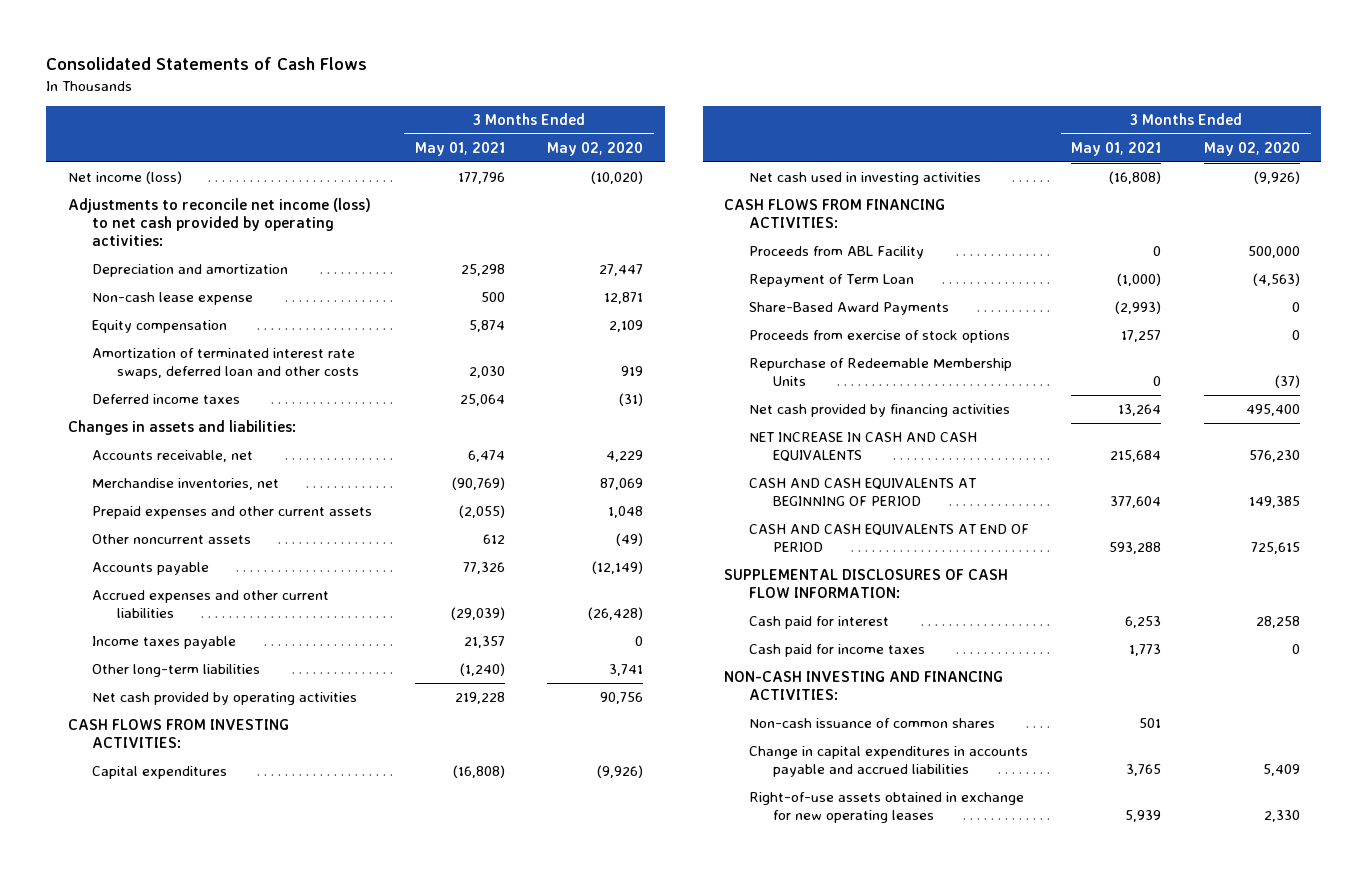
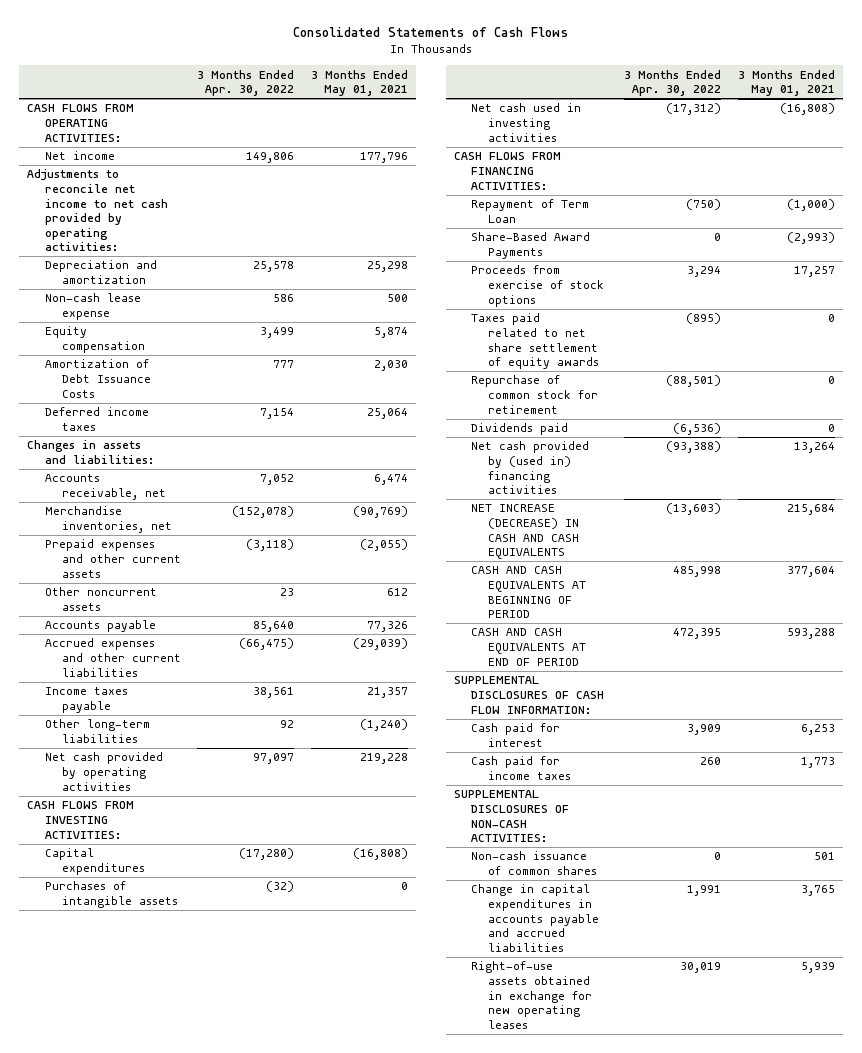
[547,141,644,156] May 02, 2020 -> none
none -> [197,69,295,97] 3 Months Ended Apr. 30, 2022
none -> [27,104,135,142] CASH FLOWS FROM OPERATING ACTIVITIES:
[67,171,182,185] Net income (loss) -> [44,151,115,161] Net income
[67,198,371,247] Adjustments to reconcile net income (loss) to net cash provided by operating activities: -> [27,169,168,252] Adjustments to reconcile net income to net cash provided by operating activities:
[92,348,359,380] Amortization of terminated interest rate swaps, deferred loan and other costs -> [44,359,151,398] Amortization of Debt Issuance Costs
none -> [44,881,178,908] Purchases of intangible assets
[748,246,924,260] Proceeds from ABL Facility -> none
[748,358,1012,387] Repurchase of Redeemable Membership Units -> none
none -> [471,313,600,370] Taxes paid related to net share settlement of equity awards
none -> [471,375,599,414] Repurchase of common stock for retirement
none -> [471,423,569,436] Dividends paid
[748,404,1010,418] Net cash provided by financing activities -> [471,441,590,495] Net cash provided by (used in) financing activities
[748,432,977,463] NET INCREASE IN CASH AND CASH EQUIVALENTS -> [471,504,580,560] NET INCREASE (DECREASE) IN CASH AND CASH EQUIVALENTS
[724,671,1004,701] NON-CASH INVESTING AND FINANCING ACTIVITIES: -> [454,790,570,843] SUPPLEMENTAL DISCLOSURES OF NON-CASH ACTIVITIES:

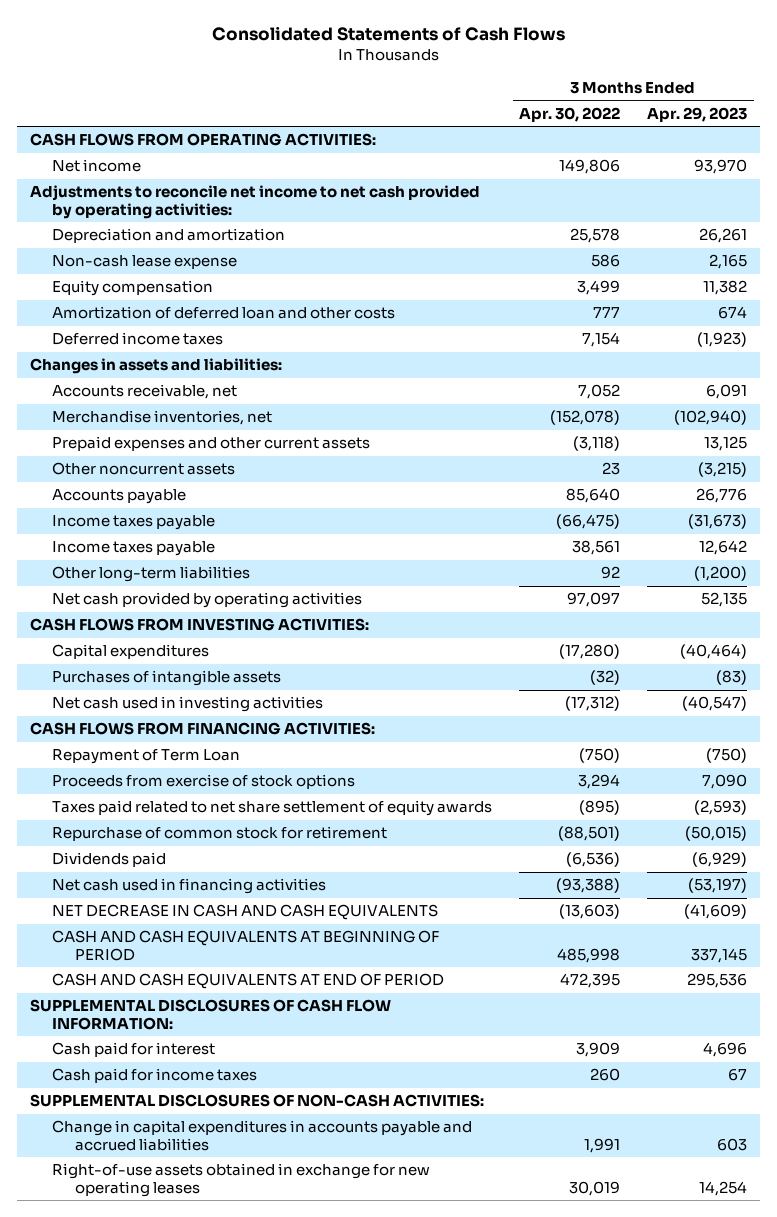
[310,69,408,97] 3 Months Ended May 01, 2021 -> none
none -> [646,106,747,122] Apr. 29, 2023
[44,359,151,398] Amortization of Debt Issuance Costs -> [52,306,396,320] Amortization of deferred loan and other costs
[44,638,181,677] Accrued expenses and other current liabilities -> [52,515,216,531] Income taxes payable
[471,232,591,259] Share-Based Award Payments -> none
[471,441,590,495] Net cash provided by (used in) financing activities -> [52,878,327,895] Net cash used in financing activities
[471,504,580,560] NET INCREASE (DECREASE) IN CASH AND CASH EQUIVALENTS -> [52,904,439,921] NET DECREASE IN CASH AND CASH EQUIVALENTS
[471,851,598,875] Non-cash issuance of common shares -> none

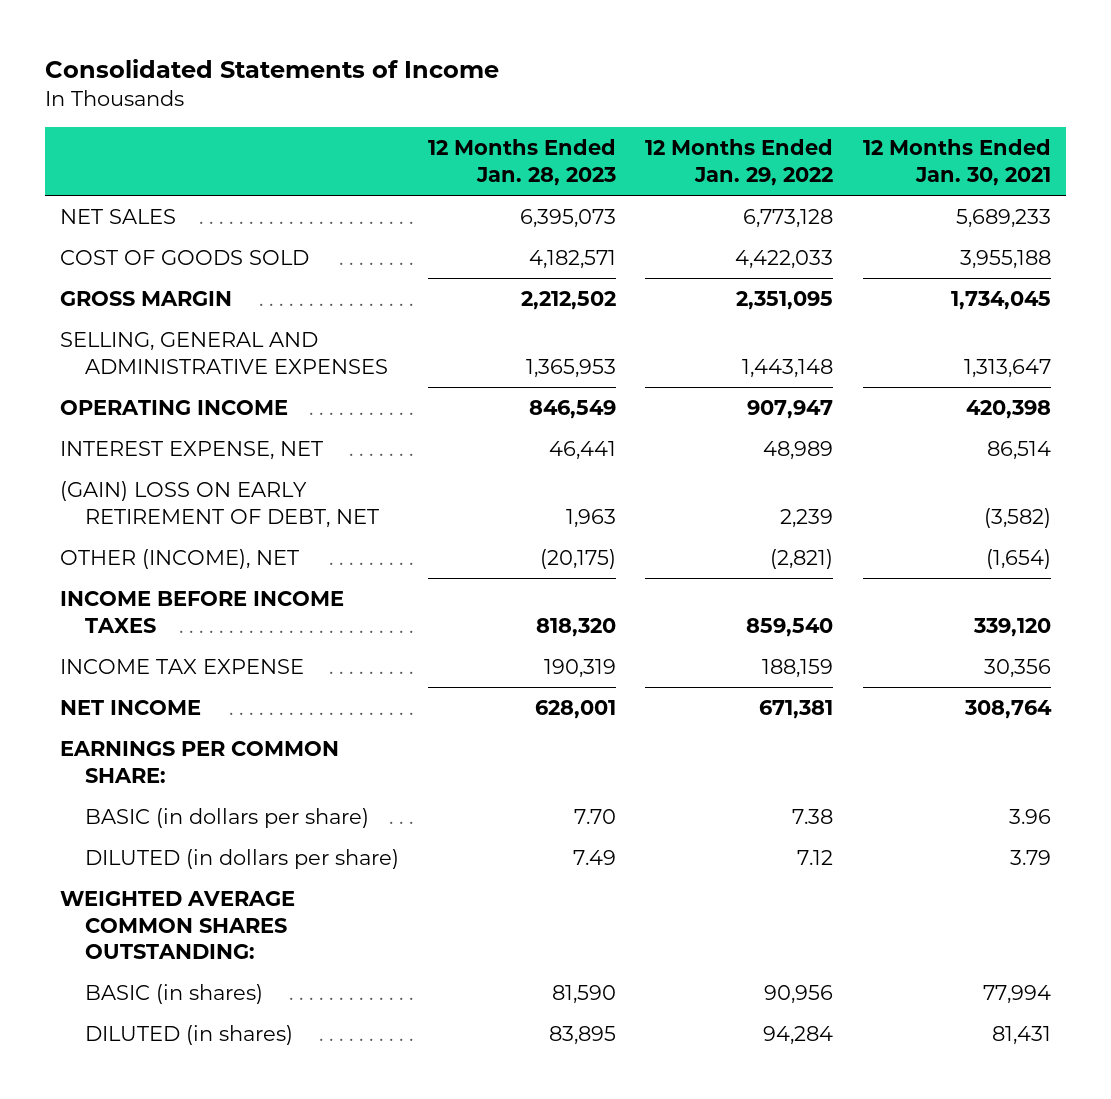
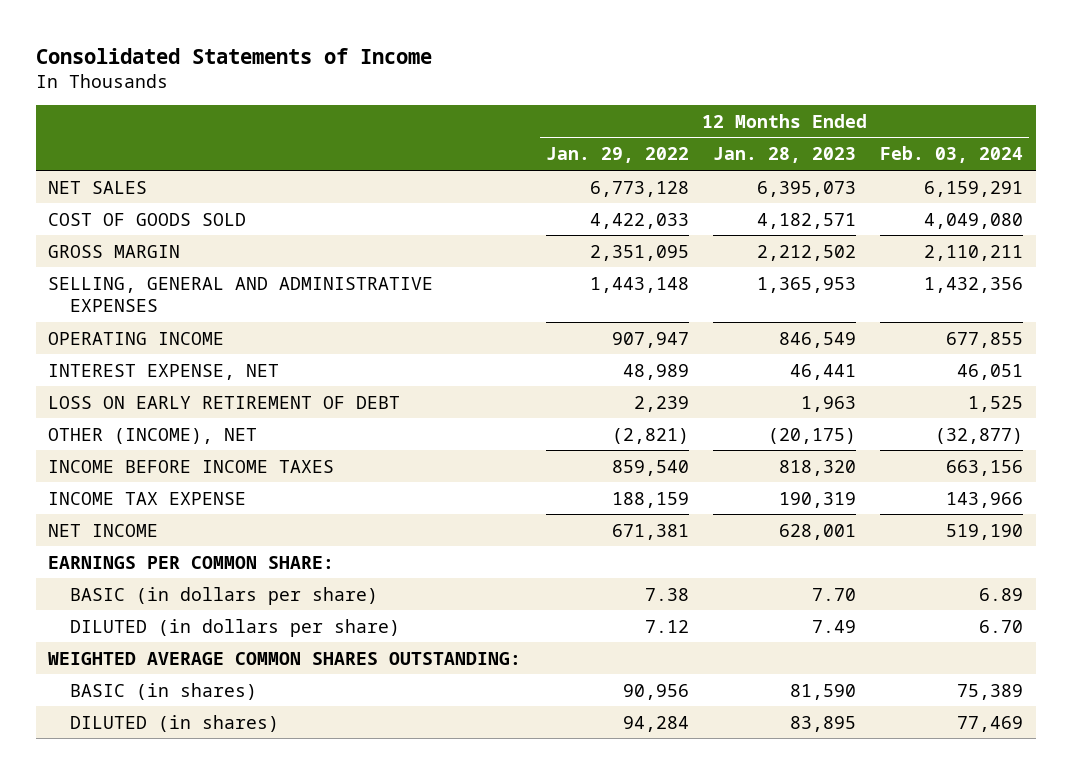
[862,139,1051,186] 12 Months Ended Jan. 30, 2021 -> none
none -> [880,146,1024,164] Feb. 03, 2024
[59,480,379,528] (GAIN) LOSS ON EARLY RETIREMENT OF DEBT, NET -> [48,395,401,409] LOSS ON EARLY RETIREMENT OF DEBT

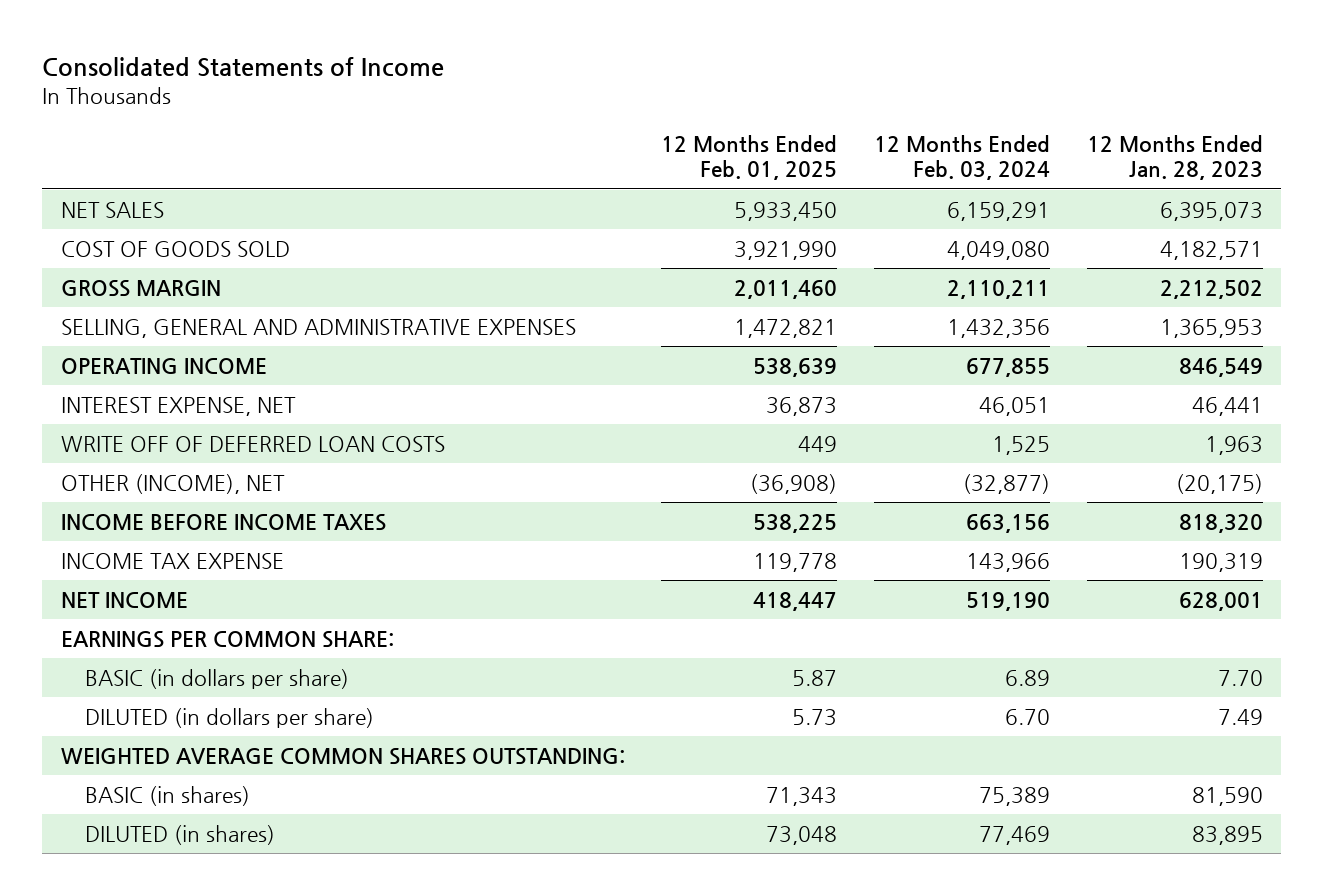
[545,147,689,164] Jan. 29, 2022 -> none
none -> [661,134,838,181] 12 Months Ended Feb. 01, 2025
[48,395,401,409] LOSS ON EARLY RETIREMENT OF DEBT -> [60,435,445,452] WRITE OFF OF DEFERRED LOAN COSTS

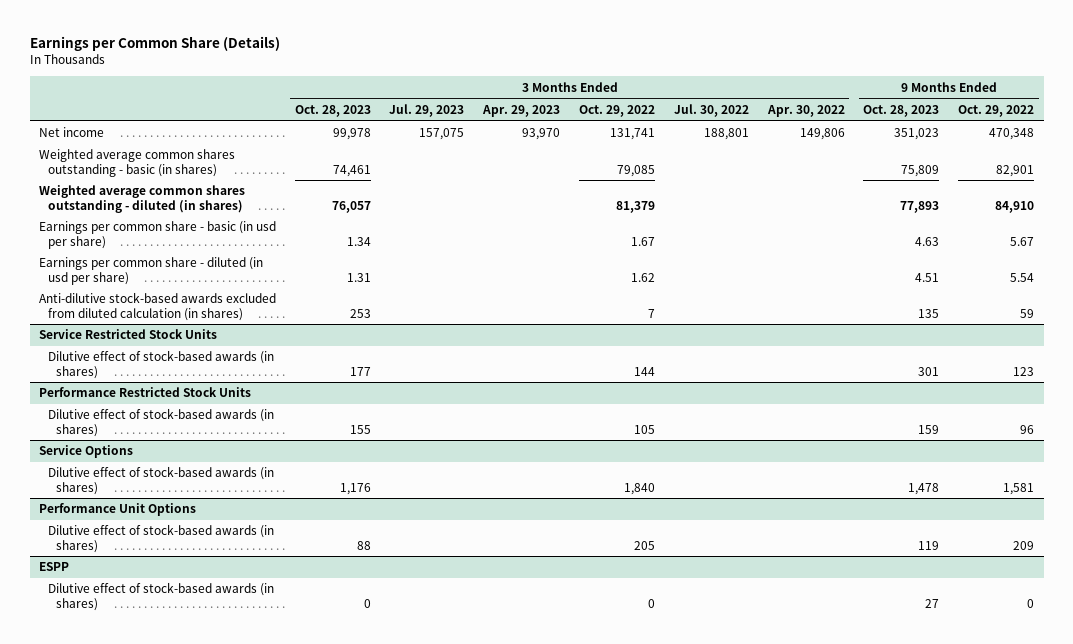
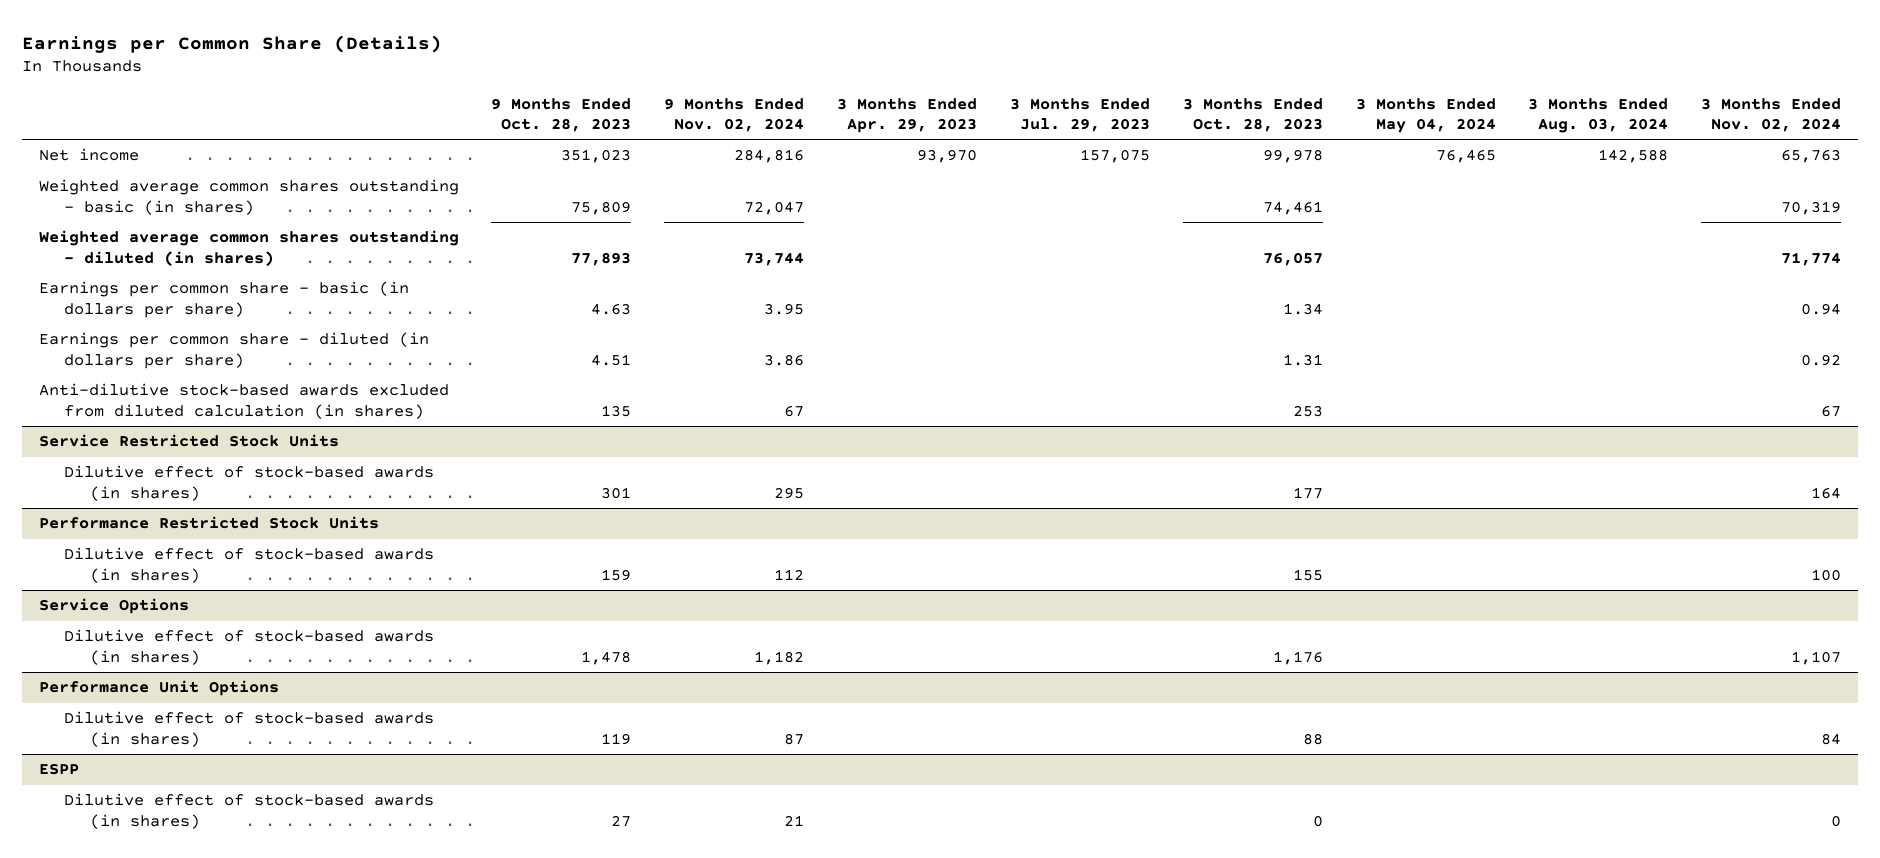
[579,104,656,117] Oct. 29, 2022 -> none
[673,103,749,117] Jul. 30, 2022 -> none
[766,104,845,117] Apr. 30, 2022 -> none
[958,104,1035,117] Oct. 29, 2022 -> none
none -> [664,97,805,132] 9 Months Ended Nov. 02, 2024
none -> [1355,97,1496,133] 3 Months Ended May 04, 2024
none -> [1528,97,1669,133] 3 Months Ended Aug. 03, 2024
none -> [1701,97,1842,132] 3 Months Ended Nov. 02, 2024
[38,221,276,249] Earnings per common share - basic (in usd per share) -> [38,281,409,318] Earnings per common share - basic (in dollars per share)
[38,257,263,285] Earnings per common share - diluted (in usd per share) -> [38,332,429,369] Earnings per common share - diluted (in dollars per share)

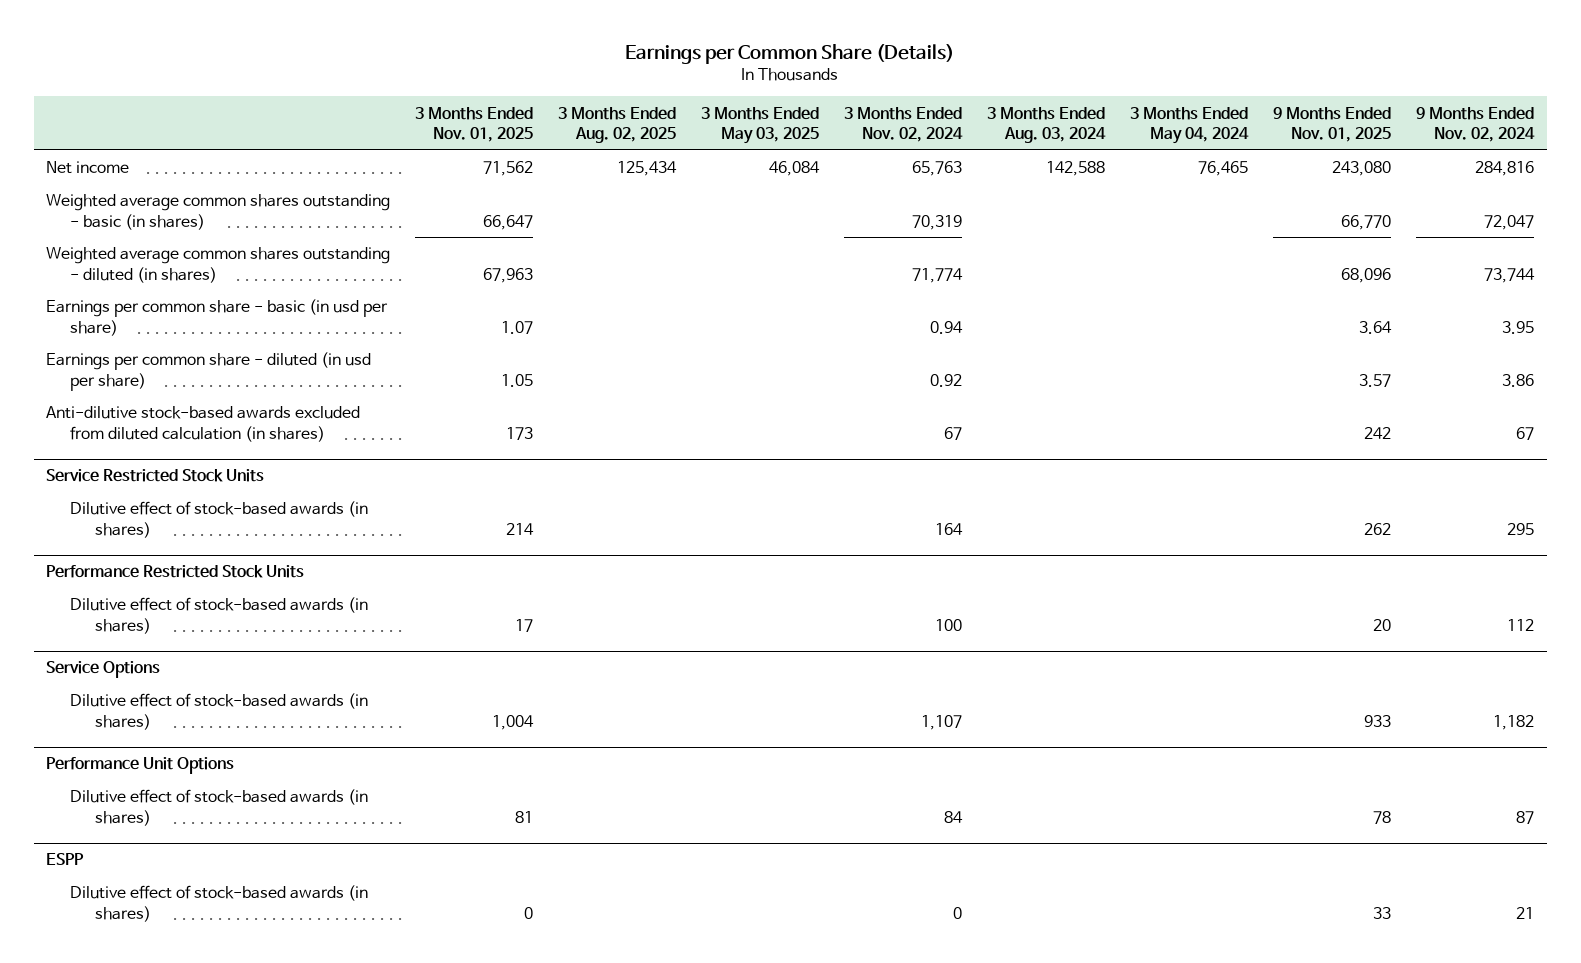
[491,97,632,132] 9 Months Ended Oct. 28, 2023 -> none
[837,97,978,133] 3 Months Ended Apr. 29, 2023 -> none
[1009,97,1150,132] 3 Months Ended Jul. 29, 2023 -> none
[1182,97,1323,132] 3 Months Ended Oct. 28, 2023 -> none
none -> [415,106,534,143] 3 Months Ended Nov. 01, 2025
none -> [558,106,677,144] 3 Months Ended Aug. 02, 2025
none -> [701,106,820,145] 3 Months Ended May 03, 2025
none -> [1273,106,1392,143] 9 Months Ended Nov. 01, 2025
[38,281,409,318] Earnings per common share - basic (in dollars per share) -> [46,299,389,336] Earnings per common share - basic (in usd per share)
[38,332,429,369] Earnings per common share - diluted (in dollars per share) -> [46,352,372,391] Earnings per common share - diluted (in usd per share)

